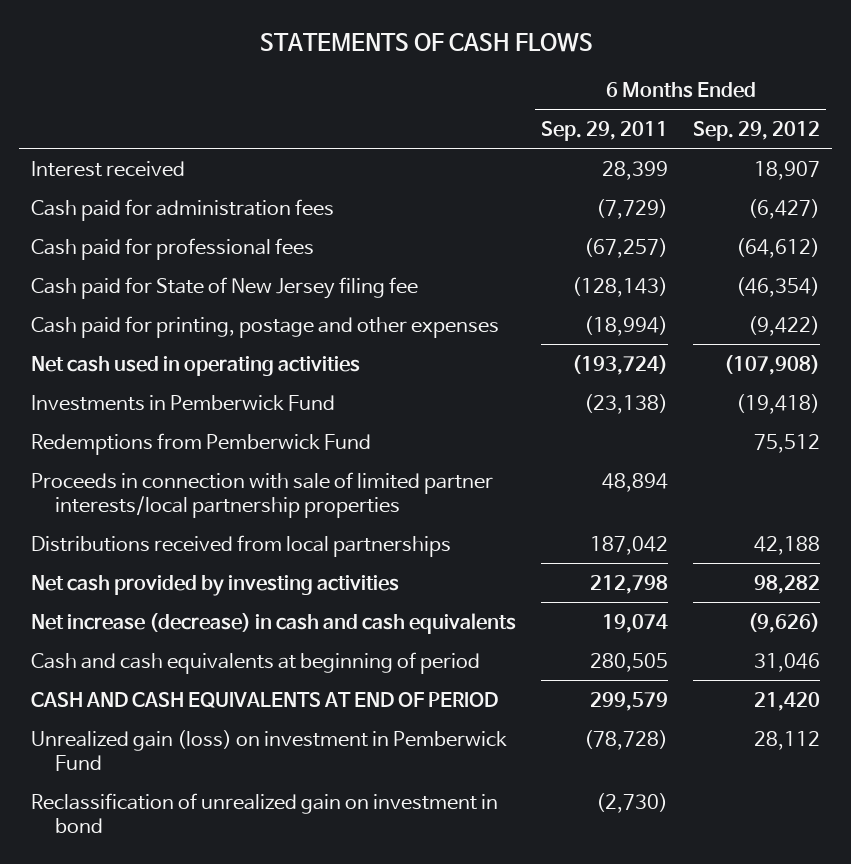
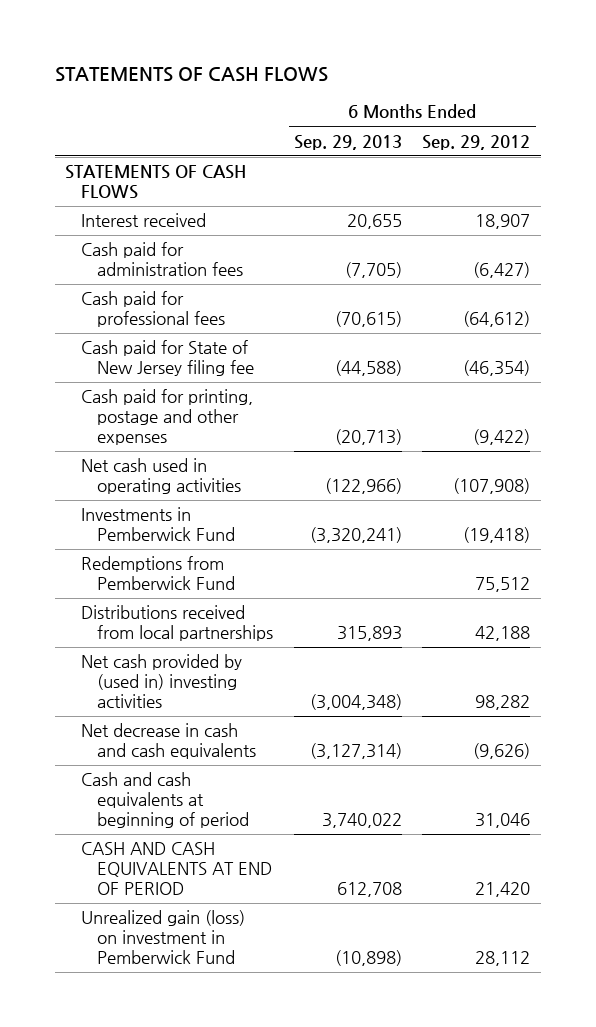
[541,120,669,141] Sep. 29, 2011 -> none
none -> [293,134,402,150] Sep. 29, 2013
none -> [65,165,247,200] STATEMENTS OF CASH FLOWS
[31,471,494,518] Proceeds in connection with sale of limited partner interests/local partnership properties -> none
[31,574,400,596] Net cash provided by investing activities -> [81,654,243,709] Net cash provided by (used in) investing activities
[31,612,517,634] Net increase (decrease) in cash and cash equivalents -> [81,723,257,760] Net decrease in cash and cash equivalents
[31,792,499,833] Reclassification of unrealized gain on investment in bond -> none

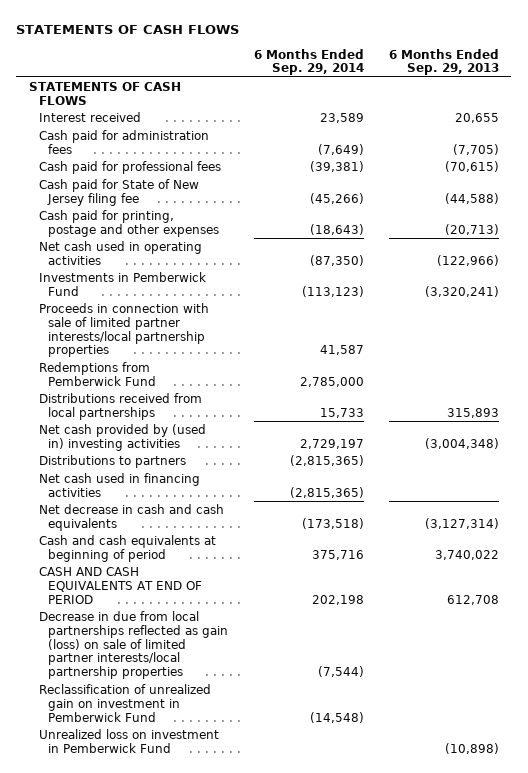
[422,134,531,150] Sep. 29, 2012 -> none
none -> [253,48,364,76] 6 Months Ended Sep. 29, 2014
none -> [38,303,209,358] Proceeds in connection with sale of limited partner interests/local partnership properties
none -> [38,455,186,469] Distributions to partners
none -> [38,473,200,497] Net cash used in financing activities
none -> [38,611,229,680] Decrease in due from local partnerships reflected as gain (loss) on sale of limited partner interests/local partnership properties
none -> [38,684,211,722] Reclassification of unrealized gain on investment in Pemberwick Fund
[81,910,246,965] Unrealized gain (loss) on investment in Pemberwick Fund -> [38,729,219,753] Unrealized loss on investment in Pemberwick Fund

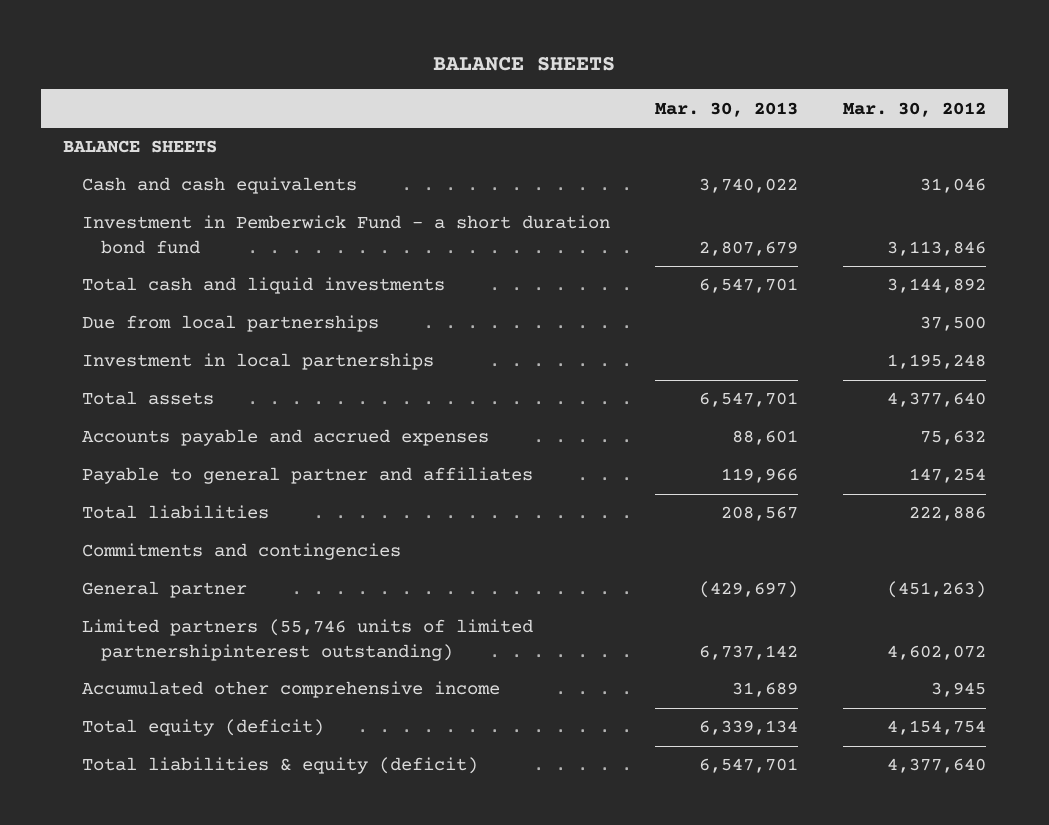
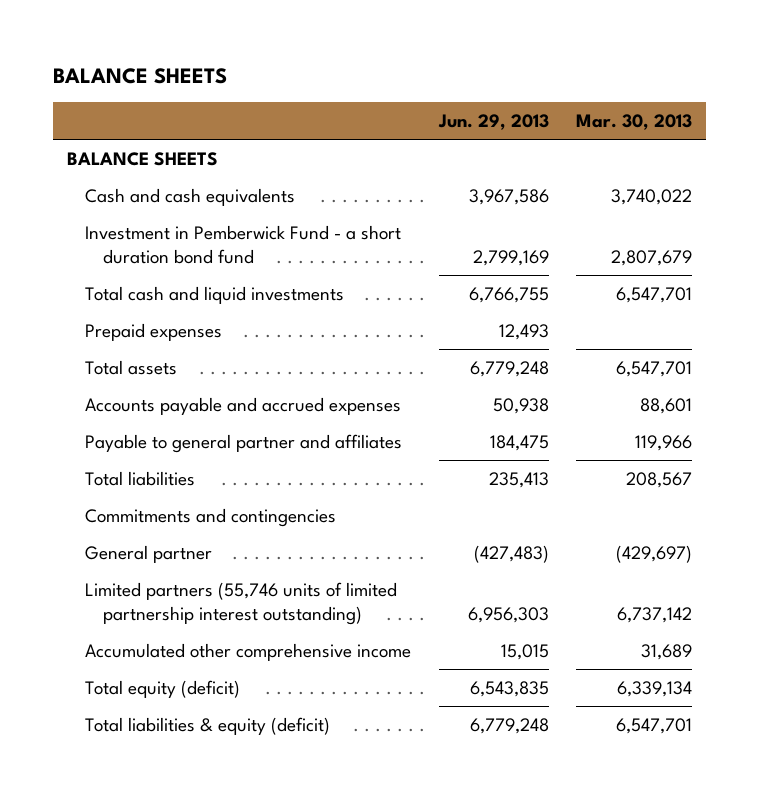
[842,101,986,117] Mar. 30, 2012 -> none
none -> [437,114,549,131] Jun. 29, 2013
[82,315,380,333] Due from local partnerships -> none
[82,353,435,371] Investment in local partnerships -> none
none -> [85,322,223,341] Prepaid expenses
[82,619,534,661] Limited partners (55,746 units of limited partnershipinterest outstanding) -> [85,581,398,625] Limited partners (55,746 units of limited partnership interest outstanding)

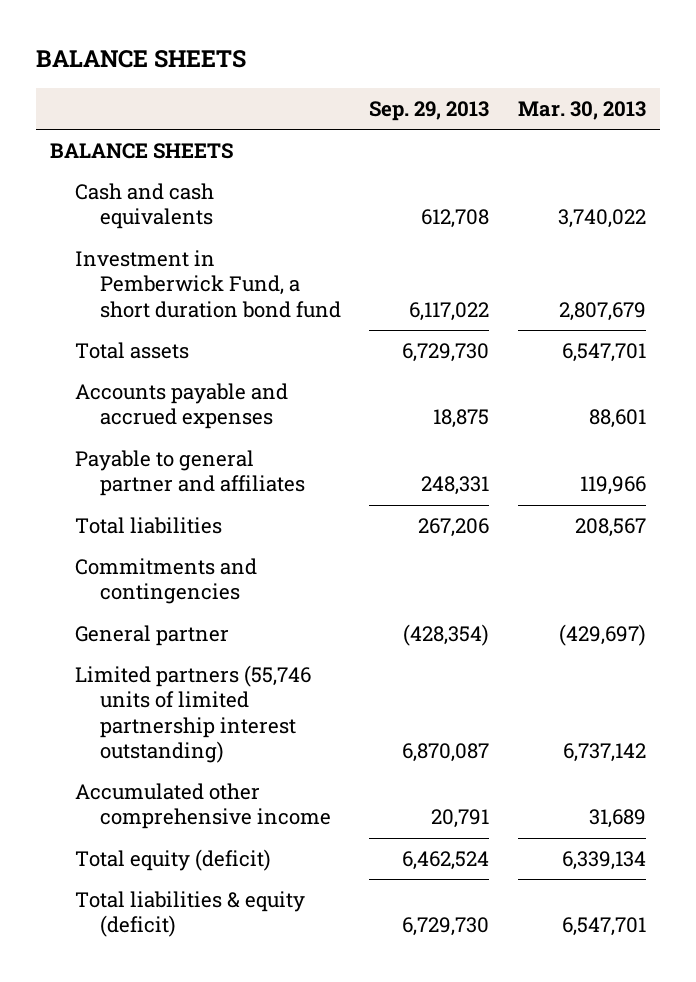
[437,114,549,131] Jun. 29, 2013 -> none
none -> [369,100,490,121] Sep. 29, 2013
[85,285,345,304] Total cash and liquid investments -> none
[85,322,223,341] Prepaid expenses -> none
[85,224,402,264] Investment in Pemberwick Fund - a short duration bond fund -> [74,250,341,318] Investment in Pemberwick Fund, a short duration bond fund

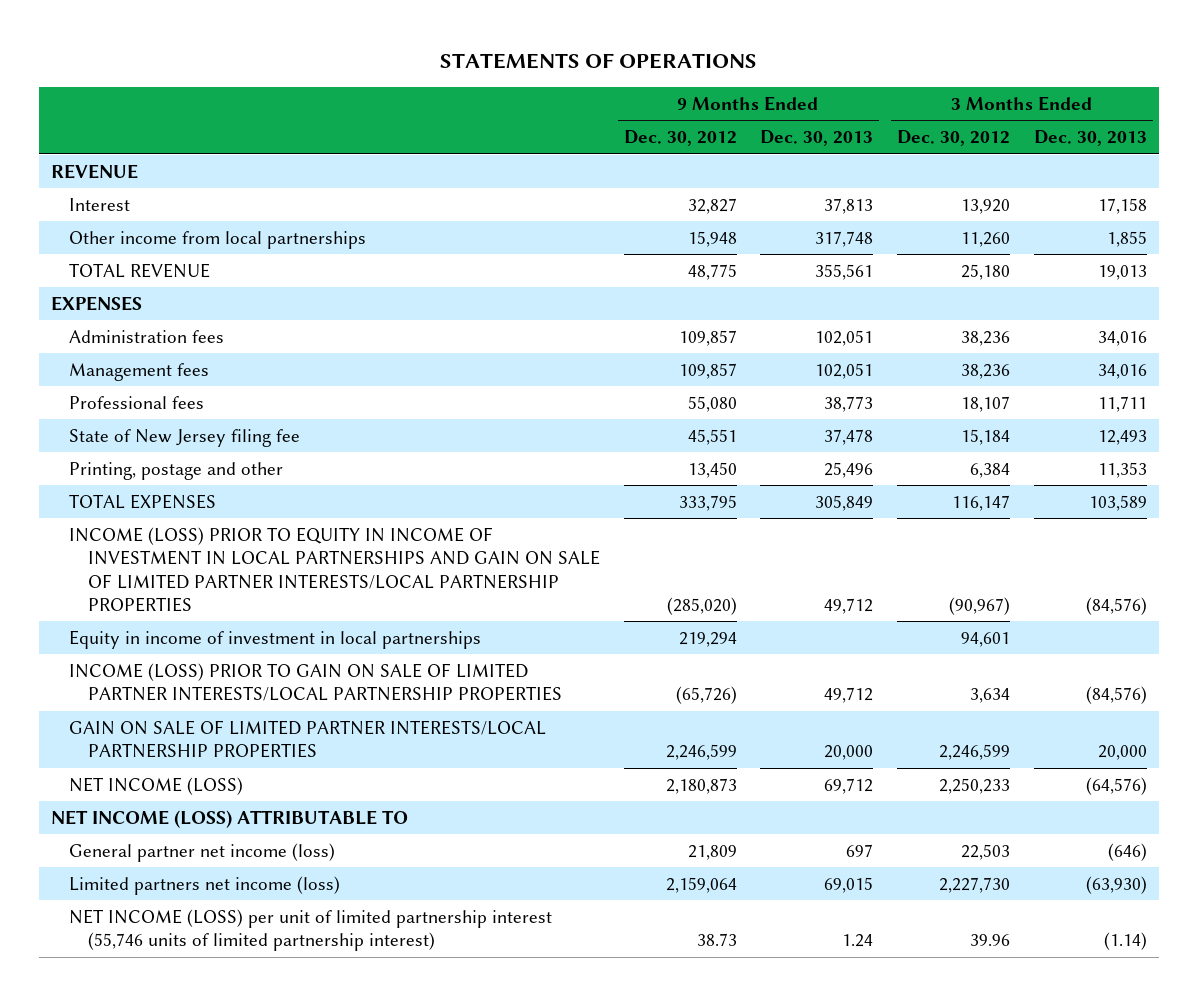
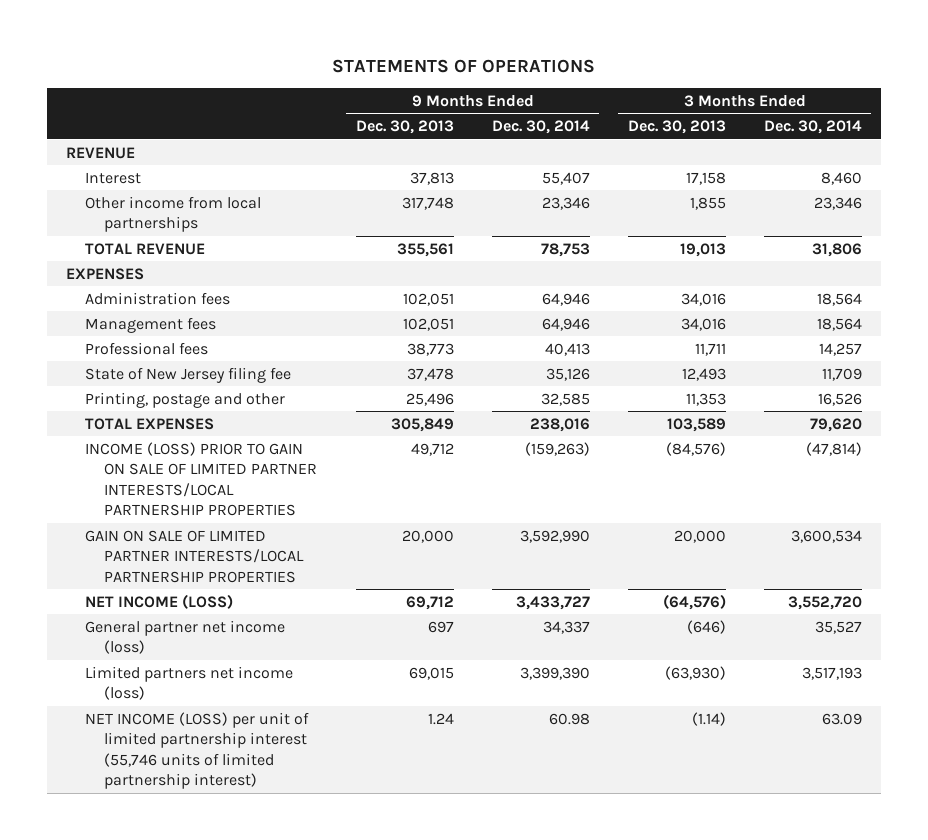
[623,130,737,147] Dec. 30, 2012 -> none
[897,130,1011,147] Dec. 30, 2012 -> none
none -> [491,119,590,134] Dec. 30, 2014
none -> [763,119,862,134] Dec. 30, 2014
[69,526,600,612] INCOME (LOSS) PRIOR TO EQUITY IN INCOME OF INVESTMENT IN LOCAL PARTNERSHIPS AND GAIN ON SALE OF LIMITED PARTNER INTERESTS/LOCAL PARTNERSHIP PROPERTIES -> none
[69,629,482,649] Equity in income of investment in local partnerships -> none
[50,809,408,828] NET INCOME (LOSS) ATTRIBUTABLE TO -> none

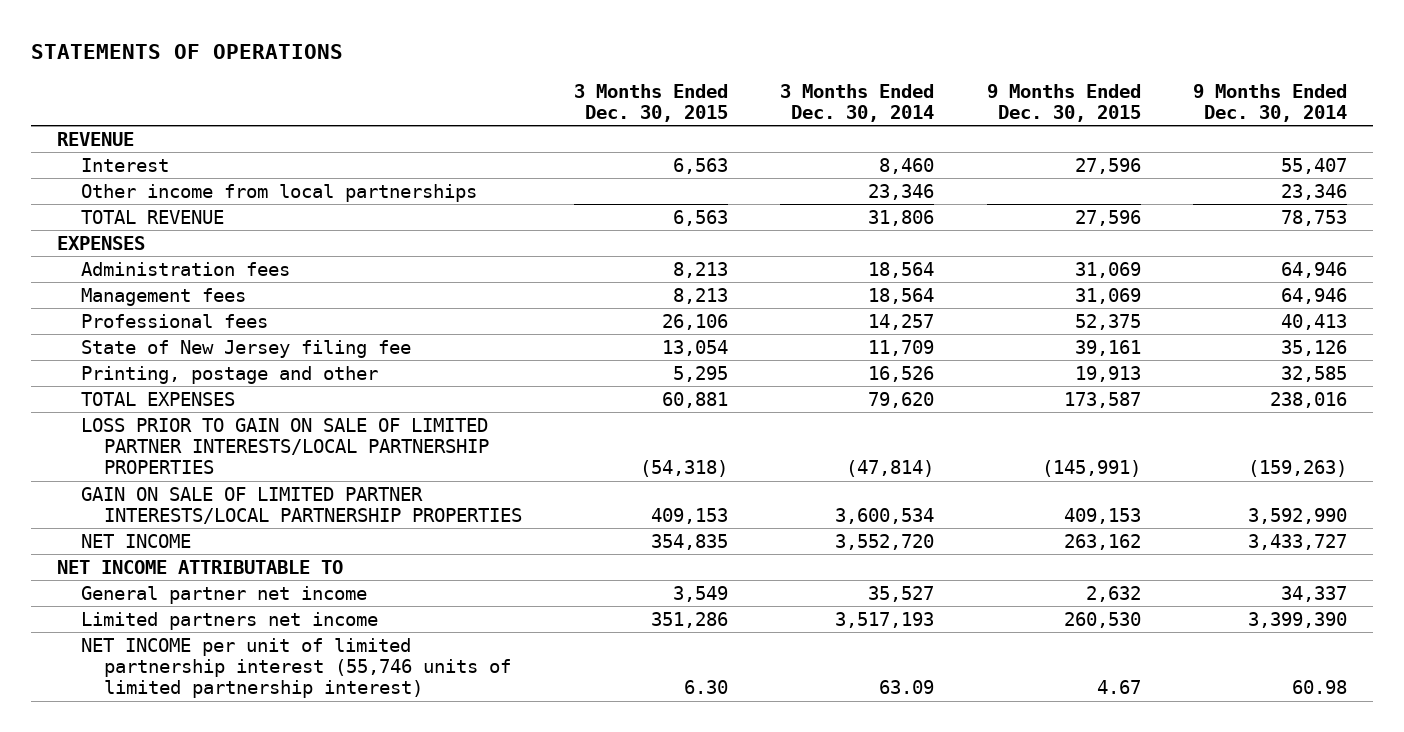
[355,119,454,134] Dec. 30, 2013 -> none
[627,119,726,134] Dec. 30, 2013 -> none
none -> [574,83,729,122] 3 Months Ended Dec. 30, 2015
none -> [986,83,1141,122] 9 Months Ended Dec. 30, 2015
[85,441,318,517] INCOME (LOSS) PRIOR TO GAIN ON SALE OF LIMITED PARTNER INTERESTS/LOCAL PARTNERSHIP PROPERTIES -> [80,417,490,475] LOSS PRIOR TO GAIN ON SALE OF LIMITED PARTNER INTERESTS/LOCAL PARTNERSHIP PROPERTIES
[85,593,234,609] NET INCOME (LOSS) -> [80,533,191,548] NET INCOME
none -> [57,559,344,574] NET INCOME ATTRIBUTABLE TO
[85,619,286,655] General partner net income (loss) -> [80,585,367,604] General partner net income
[85,665,294,701] Limited partners net income (loss) -> [80,611,378,630] Limited partners net income
[85,711,310,790] NET INCOME (LOSS) per unit of limited partnership interest (55,746 units of limited partnership interest) -> [80,637,512,699] NET INCOME per unit of limited partnership interest (55,746 units of limited partnership interest)

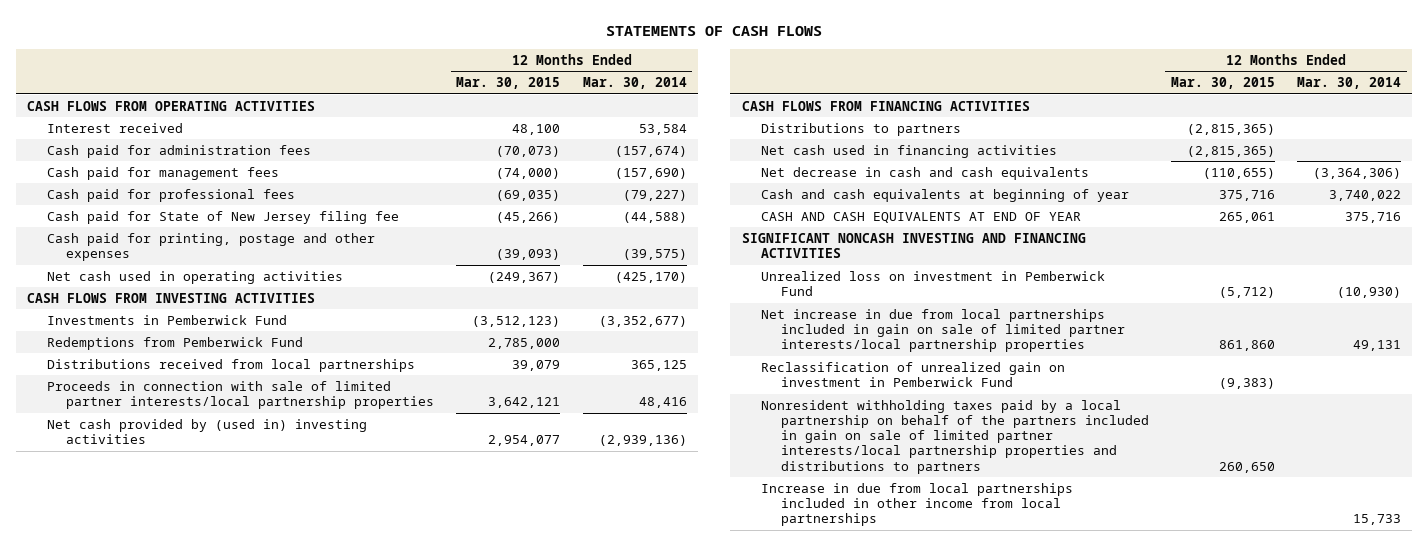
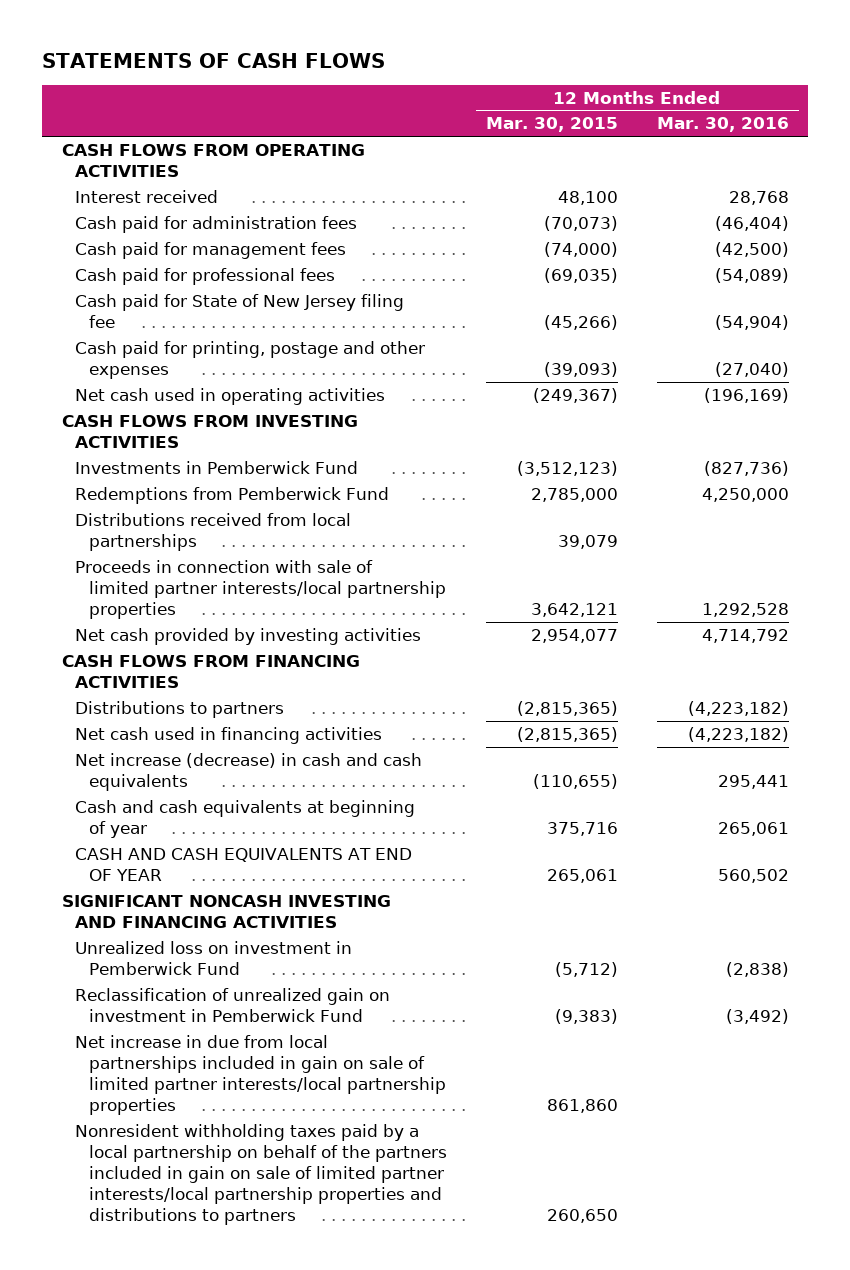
[582,77,687,90] Mar. 30, 2014 -> none
none -> [656,117,789,133] Mar. 30, 2016
[46,418,367,445] Net cash provided by (used in) investing activities -> [75,628,422,646] Net cash provided by investing activities
[761,166,1090,180] Net decrease in cash and cash equivalents -> [75,753,423,792] Net increase (decrease) in cash and cash equivalents
[761,308,1125,353] Net increase in due from local partnerships included in gain on sale of limited partner interests/local partnership properties -> [75,1035,446,1116] Net increase in due from local partnerships included in gain on sale of limited partner interests/local partnership properties
[761,482,1074,527] Increase in due from local partnerships included in other income from local partnerships -> none

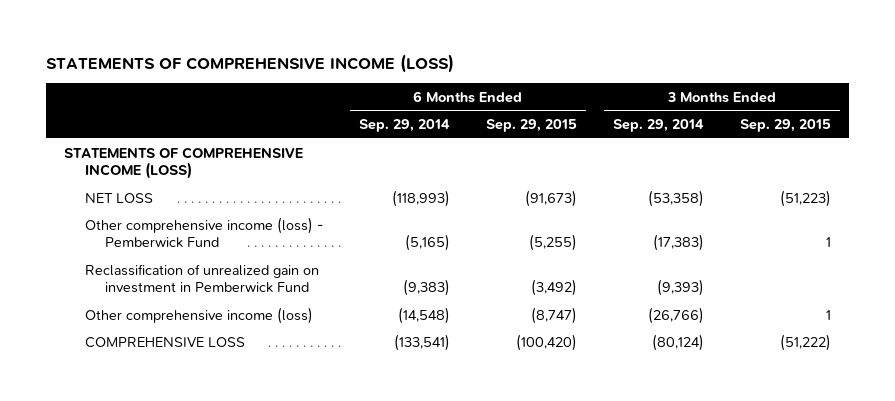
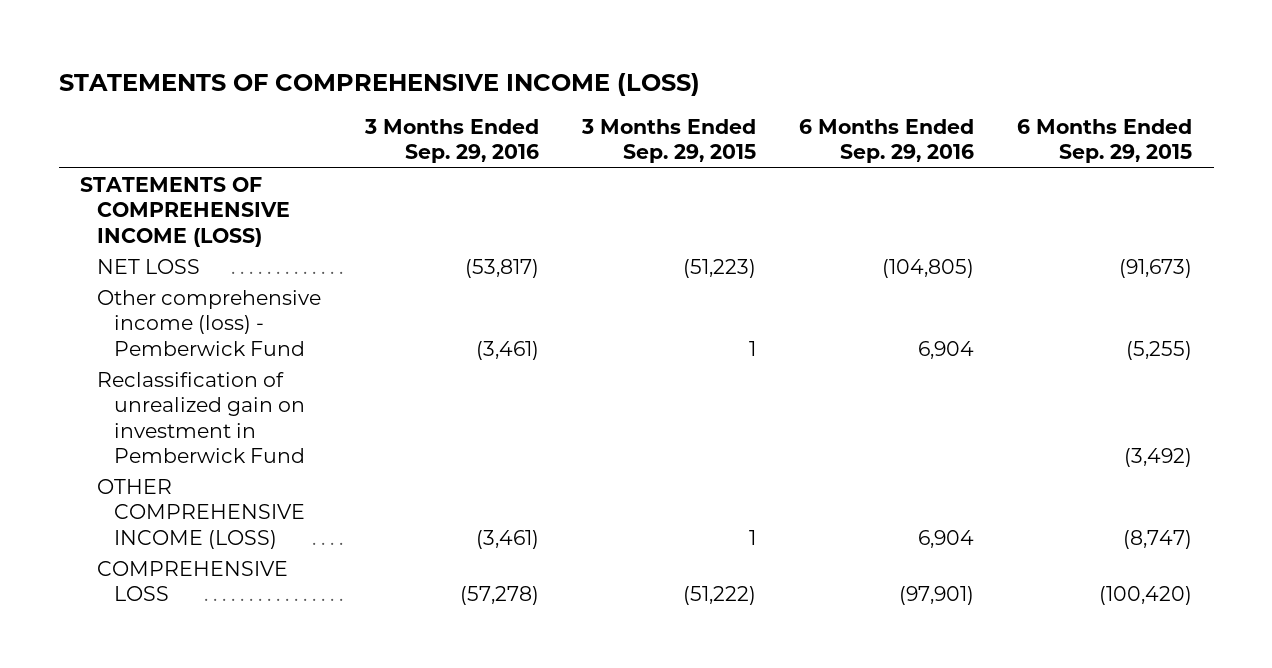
[358,118,450,132] Sep. 29, 2014 -> none
[612,118,704,132] Sep. 29, 2014 -> none
none -> [363,119,539,164] 3 Months Ended Sep. 29, 2016
none -> [798,119,974,164] 6 Months Ended Sep. 29, 2016
[84,306,313,324] Other comprehensive income (loss) -> [97,478,306,549] OTHER COMPREHENSIVE INCOME (LOSS)

